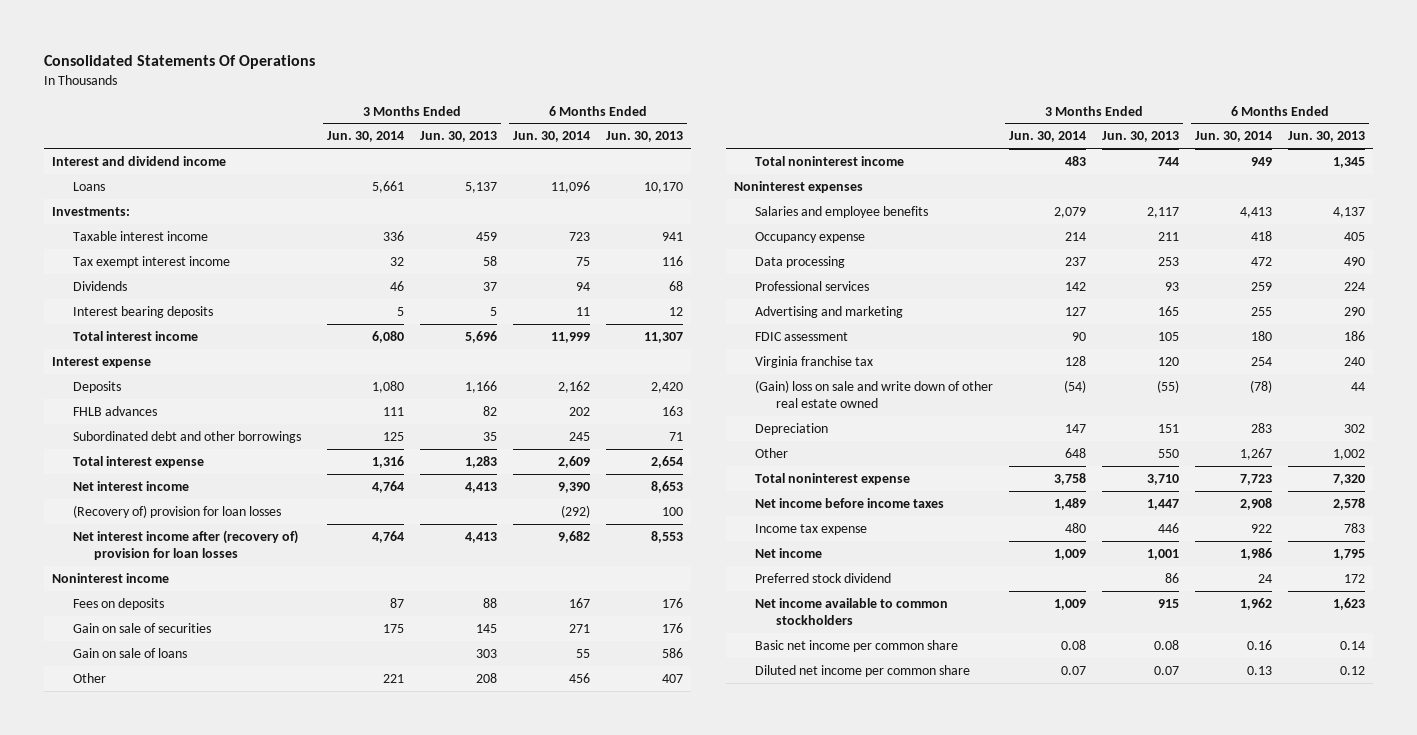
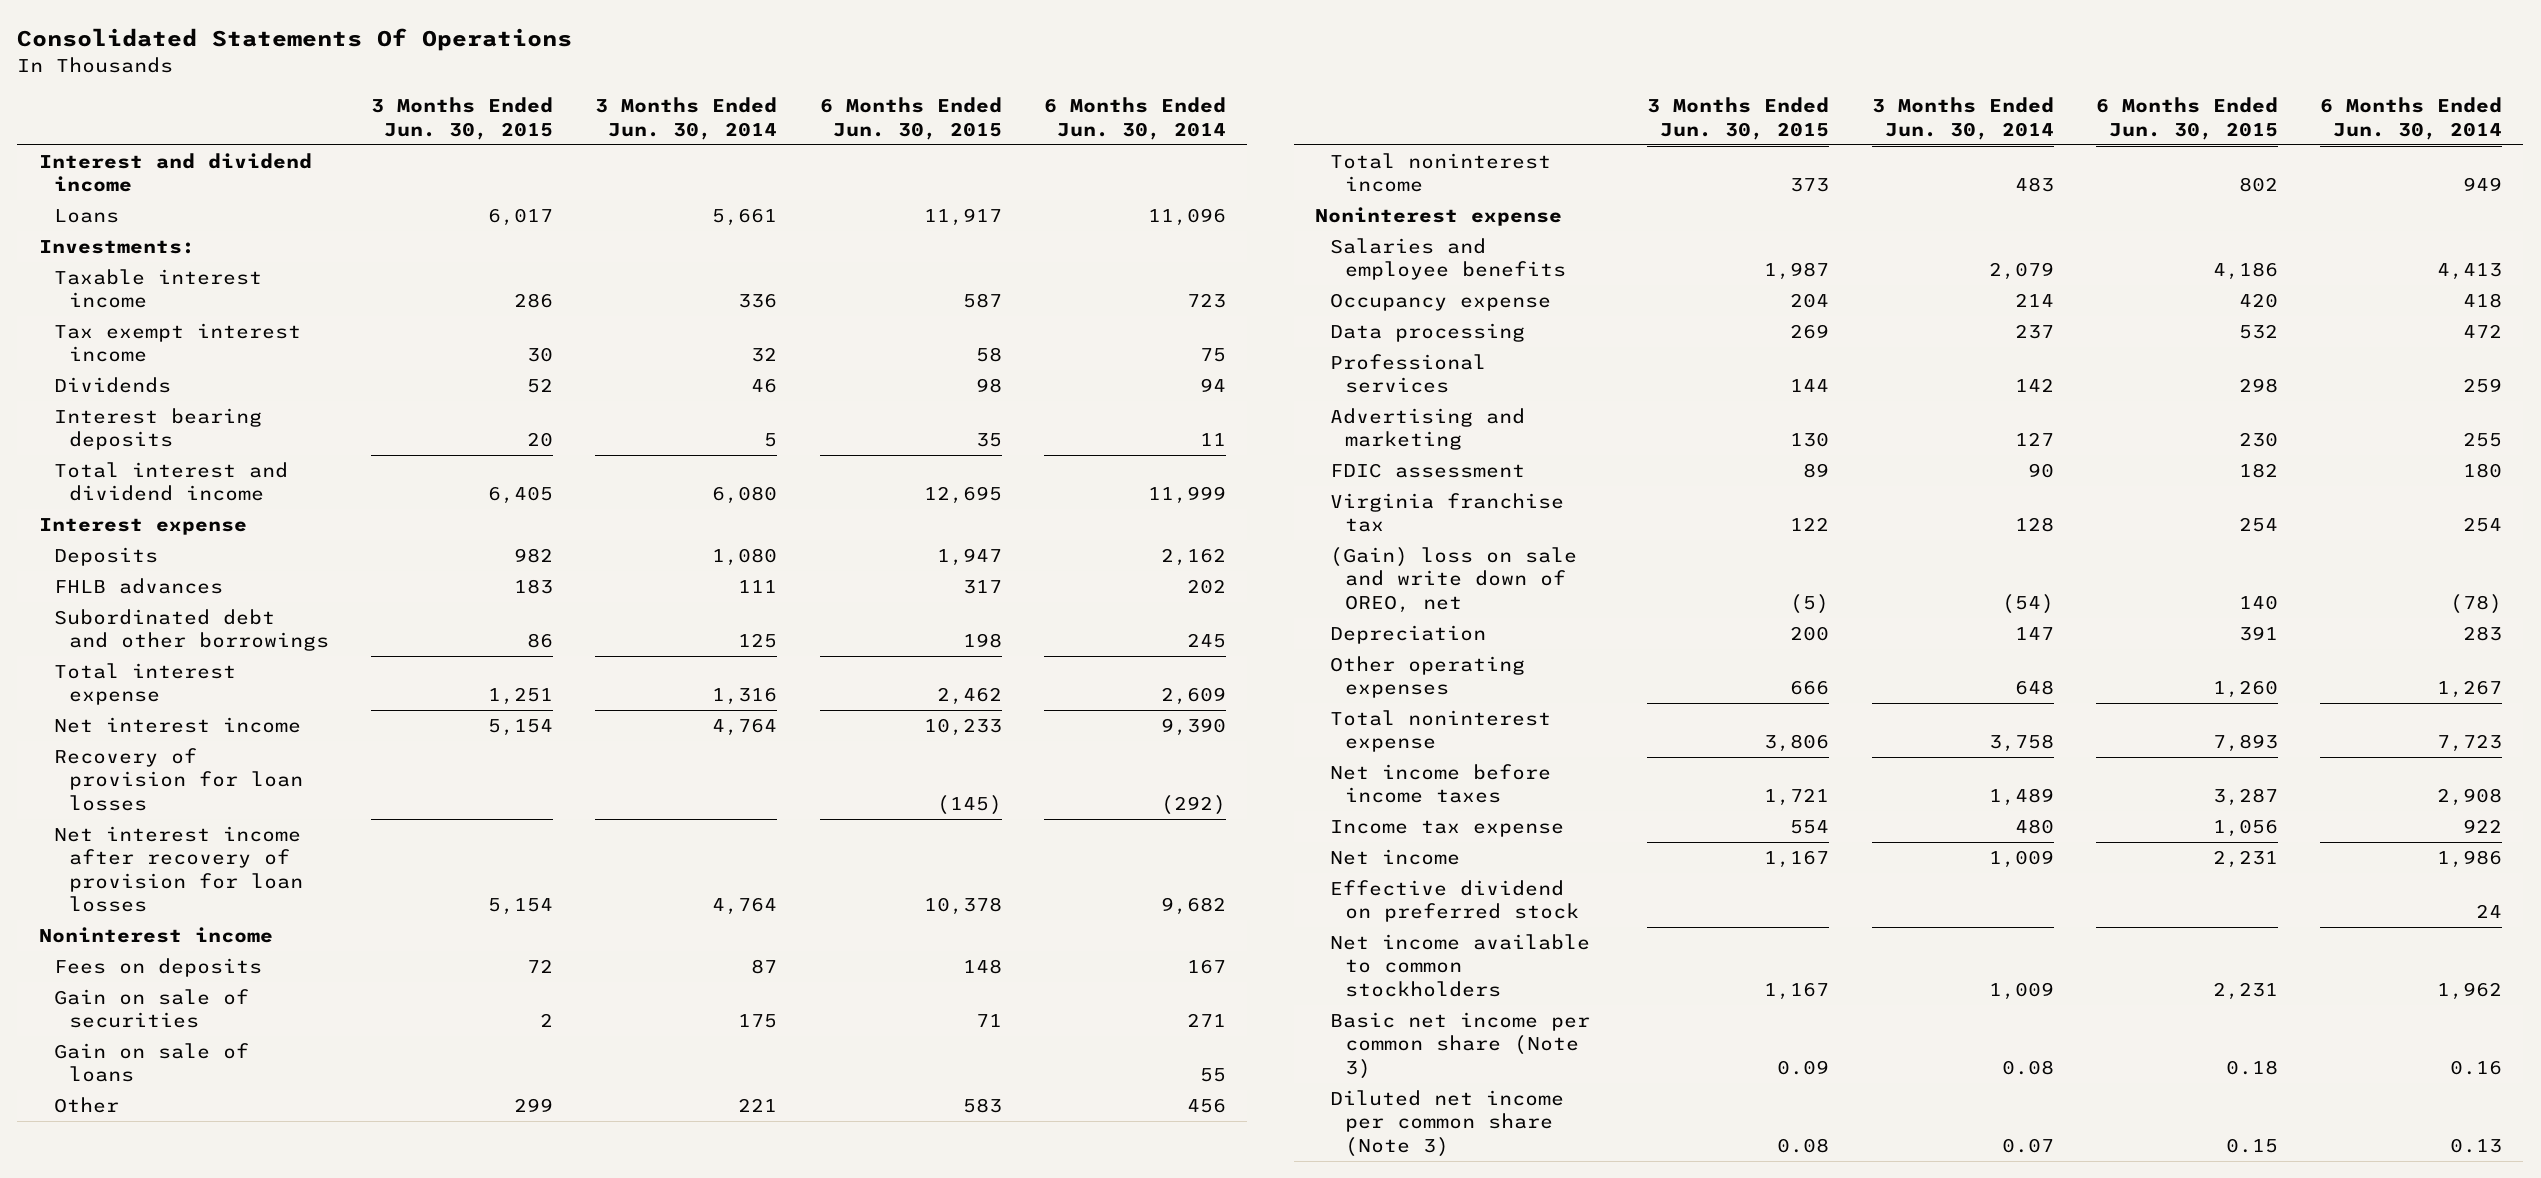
[420,131,498,143] Jun. 30, 2013 -> none
[605,131,683,143] Jun. 30, 2013 -> none
none -> [371,97,554,140] 3 Months Ended Jun. 30, 2015
none -> [819,97,1002,140] 6 Months Ended Jun. 30, 2015
[73,330,199,341] Total interest income -> [53,462,288,502] Total interest and dividend income
[73,504,282,518] (Recovery of) provision for loan losses -> [53,748,304,811] Recovery of provision for loan losses
[73,529,299,561] Net interest income after (recovery of) provision for loan losses -> [53,826,304,912] Net interest income after recovery of provision for loan losses
[733,180,863,193] Noninterest expenses -> [1314,207,1562,227] Noninterest expense
[754,379,993,409] (Gain) loss on sale and write down of other real estate owned -> [1330,547,1578,613] (Gain) loss on sale and write down of OREO, net
[754,447,788,458] Other -> [1330,656,1526,699] Other operating expenses
[754,572,891,583] Preferred stock dividend -> [1330,880,1580,923] Effective dividend on preferred stock
[754,639,958,652] Basic net income per common share -> [1330,1012,1591,1079] Basic net income per common share (Note 3)
[754,664,970,677] Diluted net income per common share -> [1330,1090,1565,1157] Diluted net income per common share (Note 3)

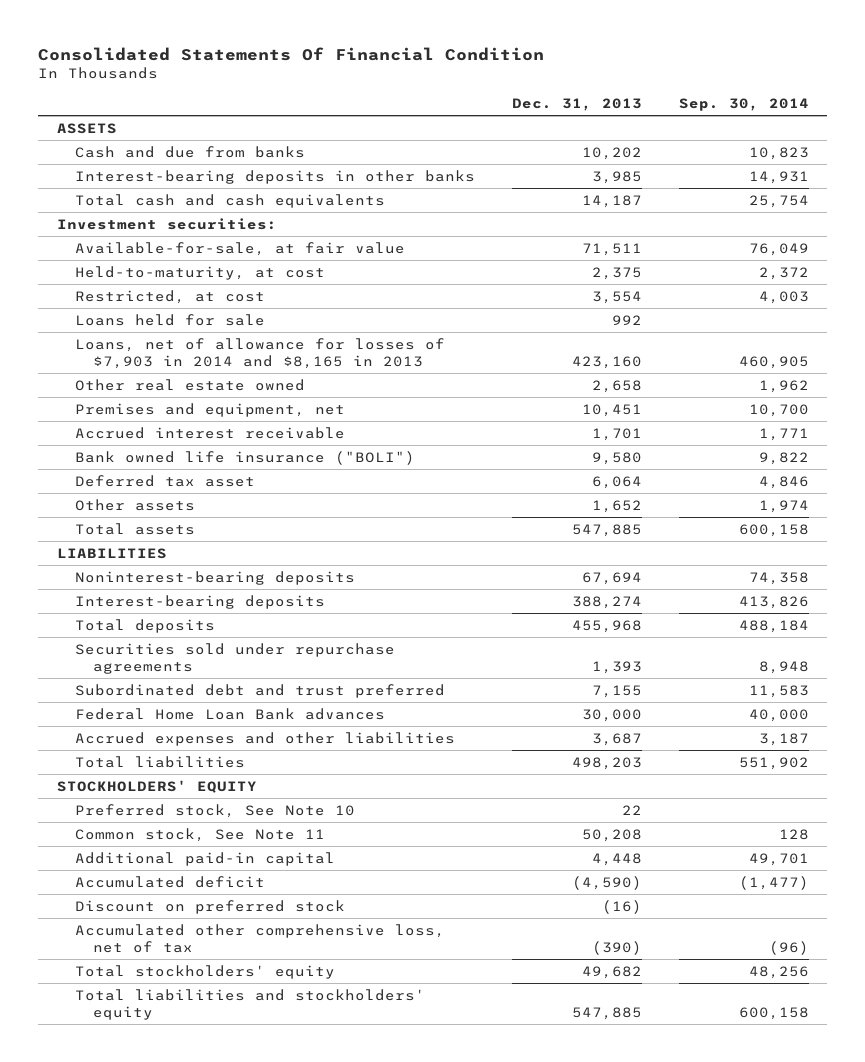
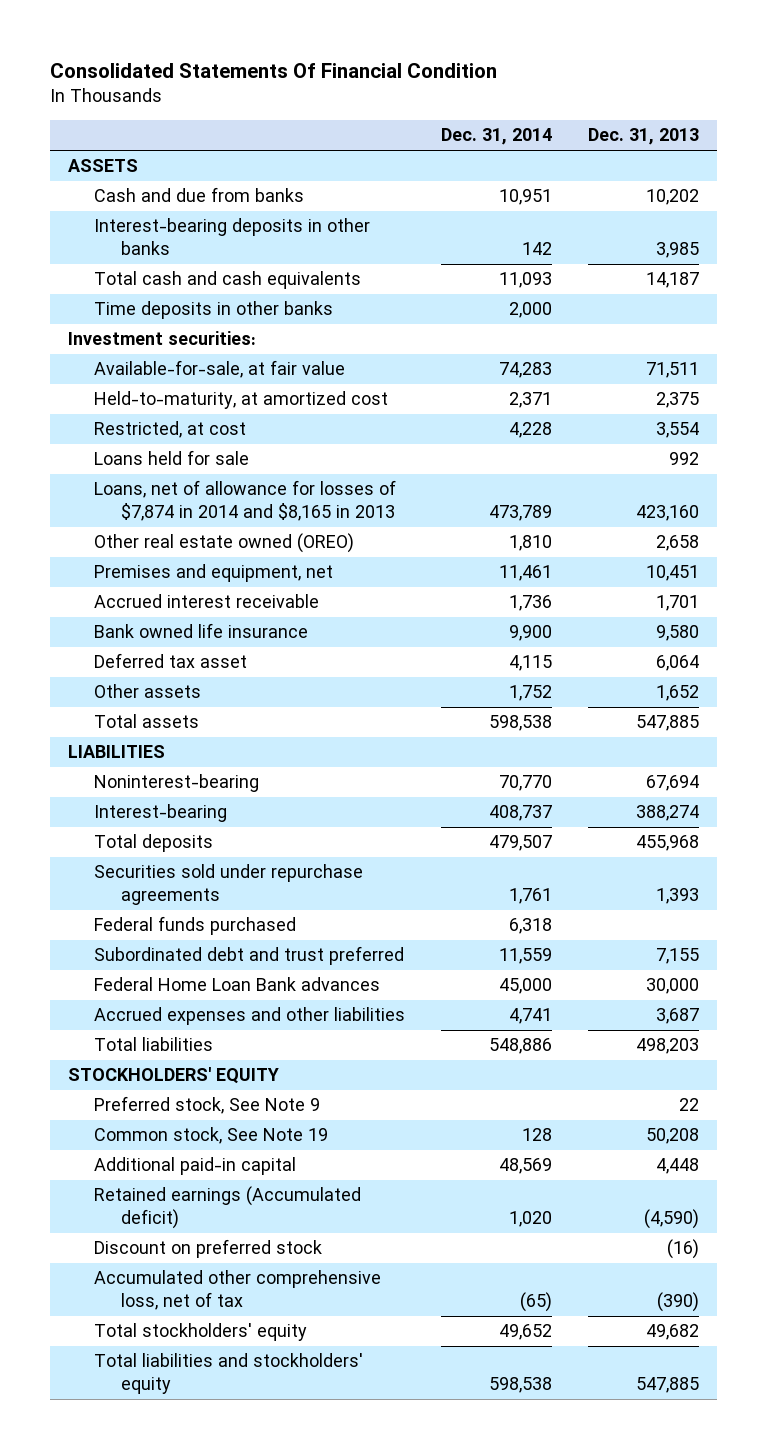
[678,98,809,112] Sep. 30, 2014 -> none
none -> [441,128,553,146] Dec. 31, 2014
none -> [94,301,334,320] Time deposits in other banks
[74,265,325,280] Held-to-maturity, at cost -> [94,391,389,410] Held-to-maturity, at amortized cost
[74,337,445,370] Loans, net of allowance for losses of $7,903 in 2014 and $8,165 in 2013 -> [94,480,397,522] Loans, net of allowance for losses of $7,874 in 2014 and $8,165 in 2013
[74,378,305,391] Other real estate owned -> [94,533,355,554] Other real estate owned (OREO)
[74,450,415,465] Bank owned life insurance ("BOLI") -> [94,623,309,639] Bank owned life insurance
[74,570,355,585] Noninterest-bearing deposits -> [94,774,260,793] Noninterest-bearing
[74,594,325,609] Interest-bearing deposits -> [94,804,228,823] Interest-bearing
none -> [94,916,297,936] Federal funds purchased
[74,803,355,818] Preferred stock, See Note 10 -> [94,1096,321,1115] Preferred stock, See Note 9
[74,827,325,842] Common stock, See Note 11 -> [94,1127,329,1145] Common stock, See Note 19
[74,875,265,888] Accumulated deficit -> [94,1186,362,1230] Retained earnings (Accumulated deficit)

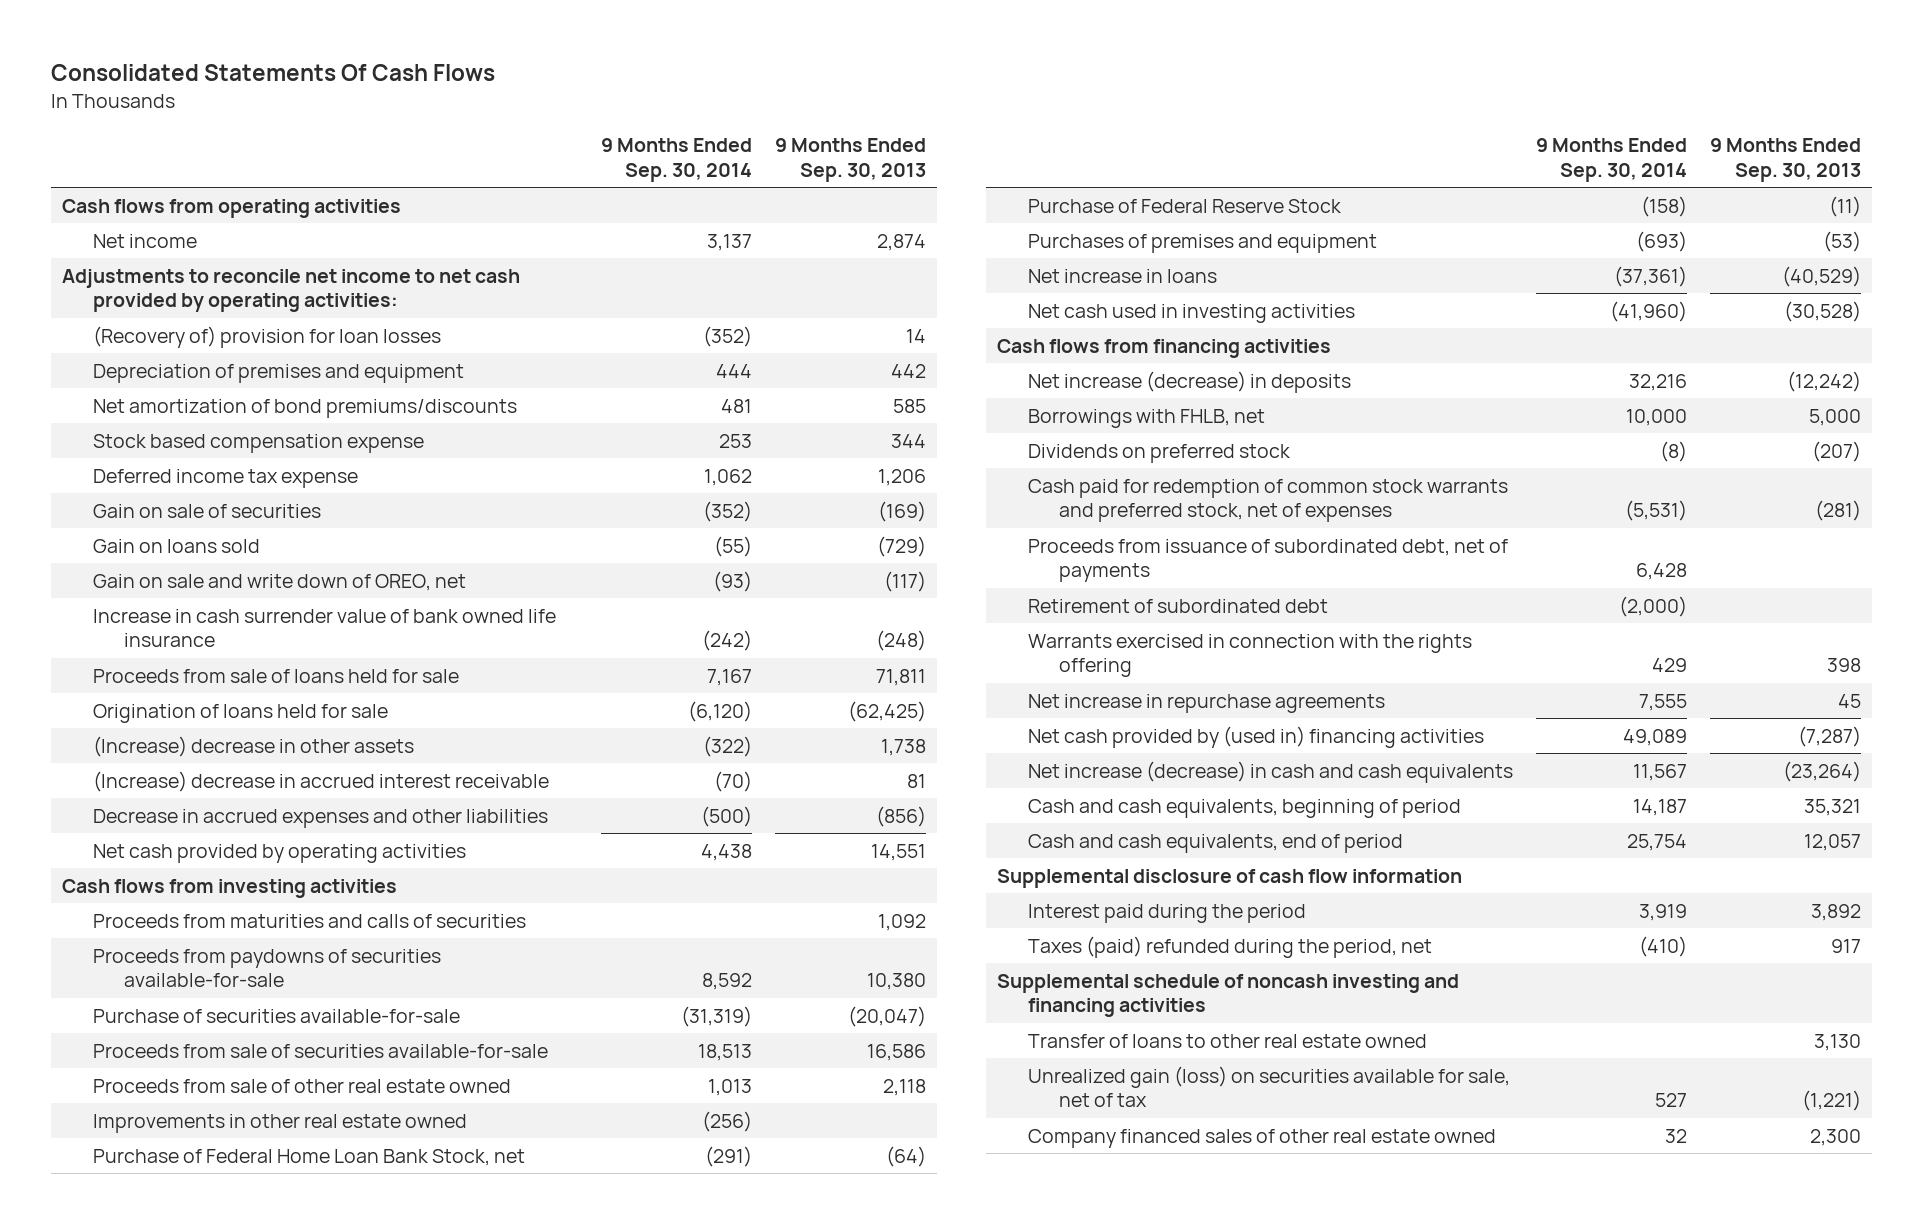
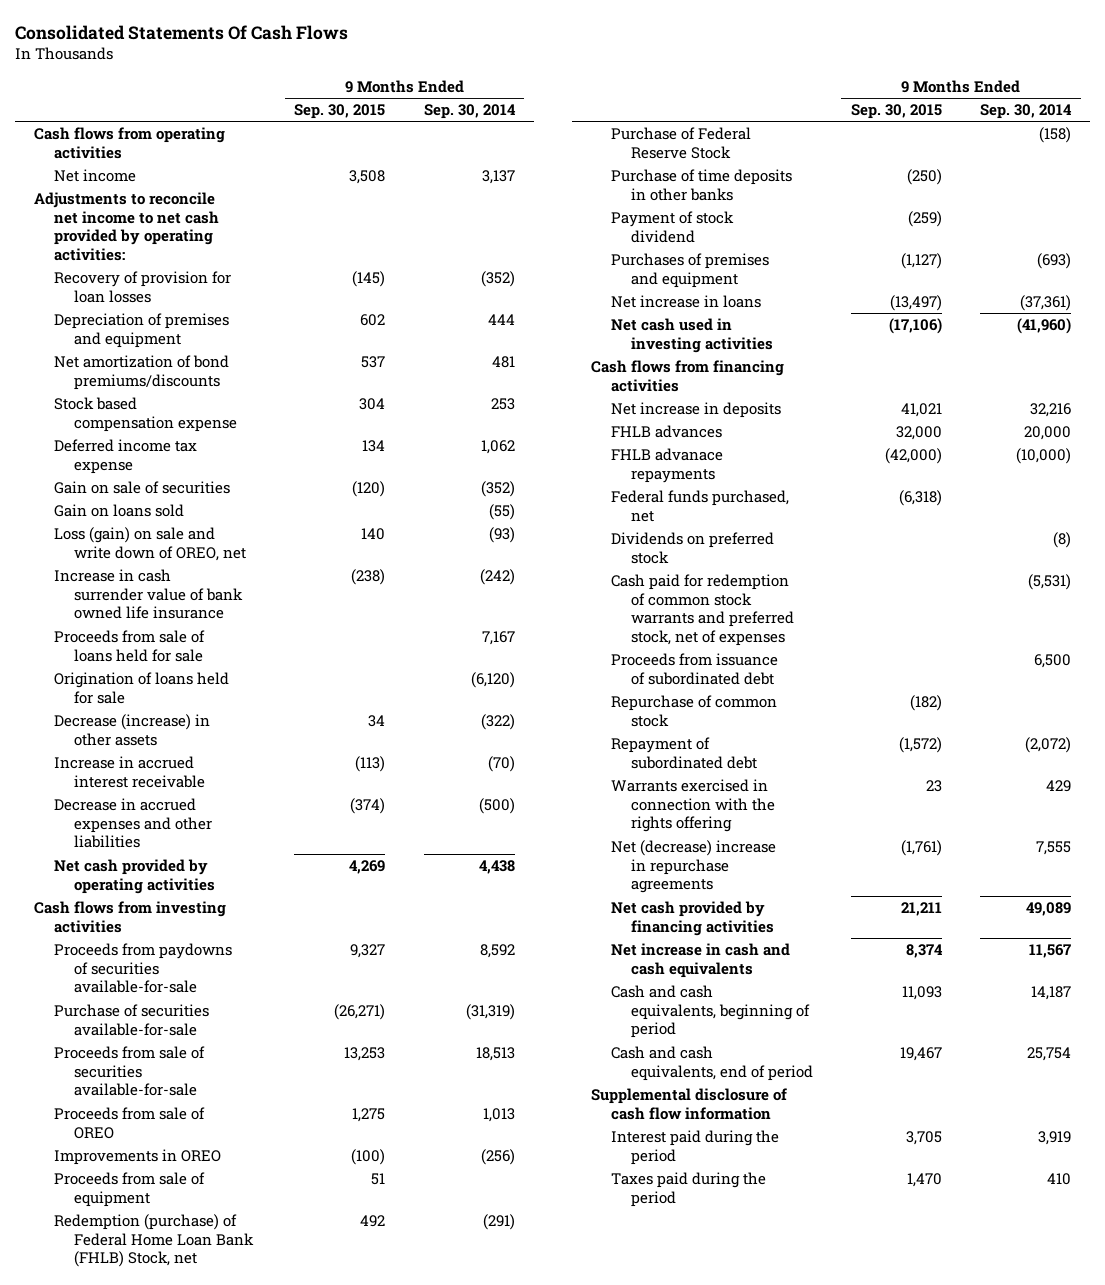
[774,138,926,182] 9 Months Ended Sep. 30, 2013 -> none
none -> [294,104,386,120] Sep. 30, 2015
[93,325,442,348] (Recovery of) provision for loan losses -> [54,271,232,303] Recovery of provision for loan losses
[93,573,467,591] Gain on sale and write down of OREO, net -> [54,527,247,561] Loss (gain) on sale and write down of OREO, net
[93,735,415,757] (Increase) decrease in other assets -> [54,714,211,746] Decrease (increase) in other assets
[93,770,550,792] (Increase) decrease in accrued interest receivable -> [54,756,206,788] Increase in accrued interest receivable
[93,913,527,928] Proceeds from maturities and calls of securities -> none
[93,1078,512,1093] Proceeds from sale of other real estate owned -> [54,1107,206,1139] Proceeds from sale of OREO
[93,1113,468,1133] Improvements in other real estate owned -> [54,1149,222,1166] Improvements in OREO
none -> [54,1172,206,1207] Proceeds from sale of equipment
[93,1148,526,1166] Purchase of Federal Home Loan Bank Stock, net -> [54,1214,255,1268] Redemption (purchase) of Federal Home Loan Bank (FHLB) Stock, net
none -> [610,169,792,201] Purchase of time deposits in other banks
none -> [610,211,734,243] Payment of stock dividend
[1028,408,1266,428] Borrowings with FHLB, net -> none
[1028,370,1352,393] Net increase (decrease) in deposits -> [610,402,781,419] Net increase in deposits
none -> [610,425,722,439] FHLB advances
none -> [610,448,723,483] FHLB advanace repayments
none -> [610,490,789,522] Federal funds purchased, net
[1028,538,1509,583] Proceeds from issuance of subordinated debt, net of payments -> [610,653,778,685] Proceeds from issuance of subordinated debt
[1636,563,1688,581] 6,428 -> [1034,654,1072,669] 6,500
none -> [610,695,777,727] Repurchase of common stock
[1028,598,1329,613] Retirement of subordinated debt -> [610,737,757,769] Repayment of subordinated debt
[1619,595,1688,617] (2,000) -> [1025,737,1072,754] (2,072)
[1028,693,1386,713] Net increase in repurchase agreements -> [610,840,776,894] Net (decrease) increase in repurchase agreements
[1028,725,1485,748] Net cash provided by (used in) financing activities -> [610,901,774,936] Net cash provided by financing activities
[1028,760,1514,783] Net increase (decrease) in cash and cash equivalents -> [610,943,790,978] Net increase in cash and cash equivalents
[997,973,1460,1018] Supplemental schedule of noncash investing and financing activities -> none
[1028,1033,1428,1048] Transfer of loans to other real estate owned -> none
[1028,1065,1511,1108] Unrealized gain (loss) on securities available for sale, net of tax -> none
[1028,1128,1497,1148] Company financed sales of other real estate owned -> none
[1028,935,1433,958] Taxes (paid) refunded during the period, net -> [610,1172,766,1207] Taxes paid during the period
[1639,935,1688,957] (410) -> [1047,1173,1072,1186] 410

